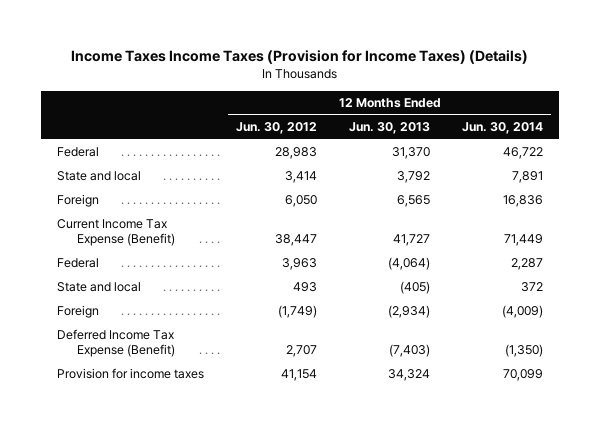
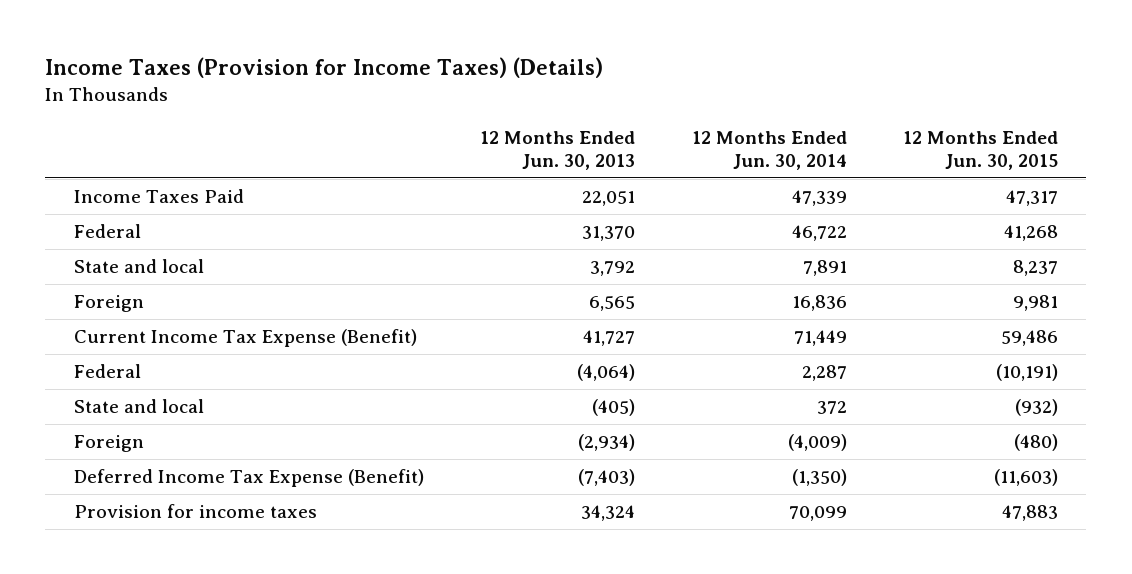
[71,50,529,65] Income Taxes Income Taxes (Provision for Income Taxes) (Details) -> [45,57,604,79] Income Taxes (Provision for Income Taxes) (Details)
[236,122,318,135] Jun. 30, 2012 -> none
none -> [903,130,1059,170] 12 Months Ended Jun. 30, 2015
none -> [73,188,244,203] Income Taxes Paid

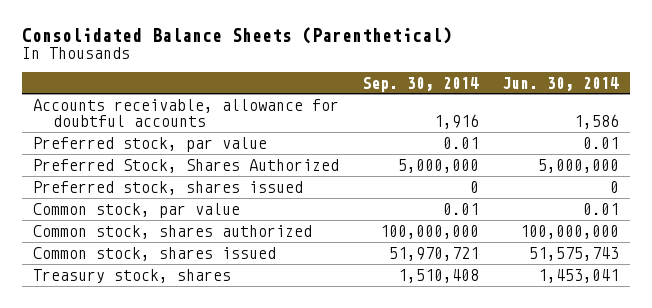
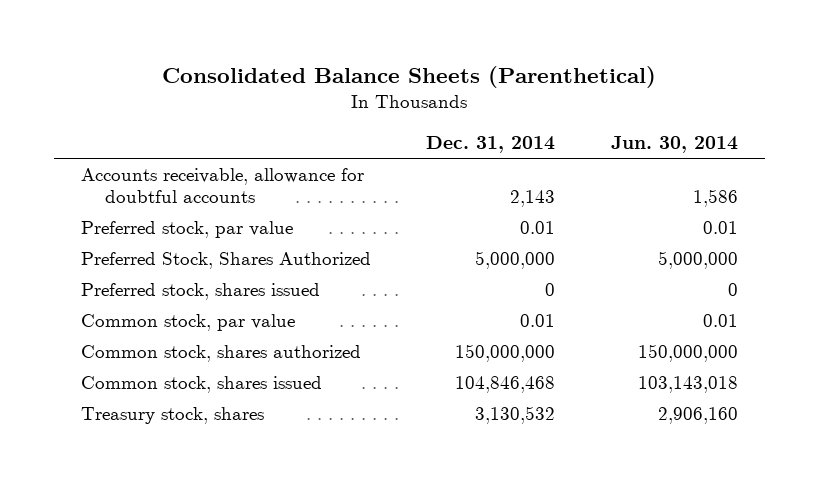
[361,76,479,92] Sep. 30, 2014 -> none
none -> [426,136,556,154] Dec. 31, 2014
[519,224,619,239] 100,000,000 -> [637,343,738,362] 150,000,000
[528,246,619,261] 51,575,743 -> [637,375,738,393] 103,143,018
[537,268,619,283] 1,453,041 -> [657,406,738,424] 2,906,160

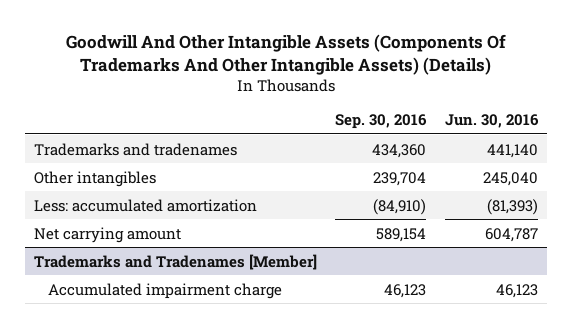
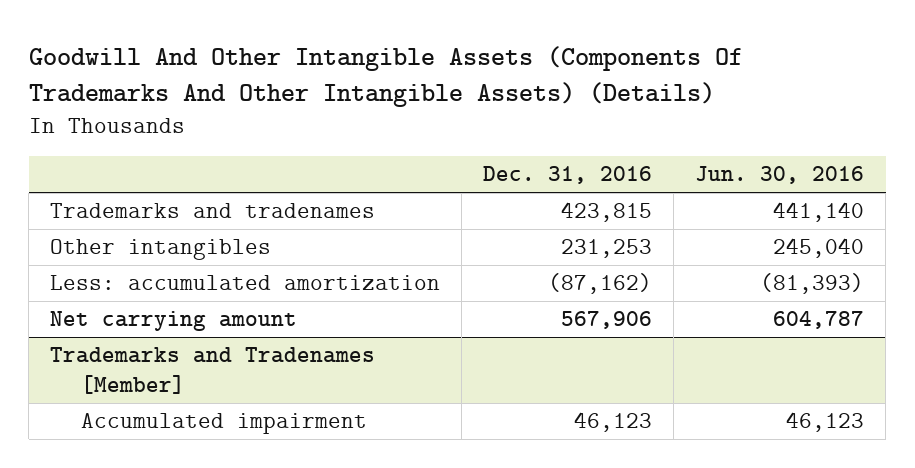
[335,113,428,129] Sep. 30, 2016 -> none
none -> [483,166,653,185] Dec. 31, 2016
[48,282,283,299] Accumulated impairment charge -> [80,413,367,435] Accumulated impairment

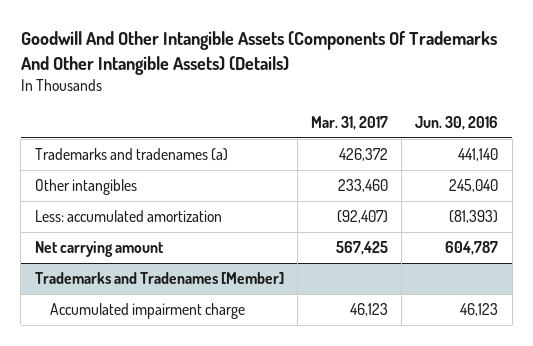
[483,166,653,185] Dec. 31, 2016 -> none
none -> [311,116,389,131] Mar. 31, 2017
[50,203,376,219] Trademarks and tradenames -> [34,148,228,162] Trademarks and tradenames (a)
[80,413,367,435] Accumulated impairment -> [50,303,246,320] Accumulated impairment charge

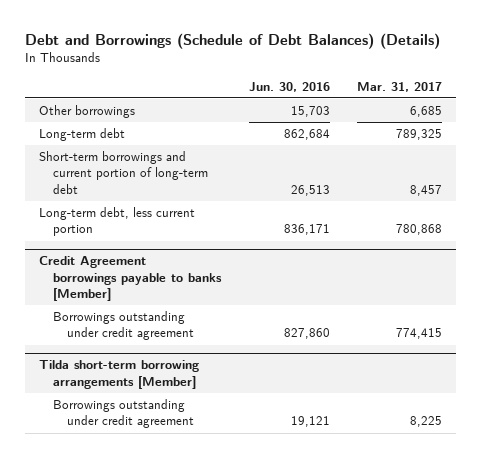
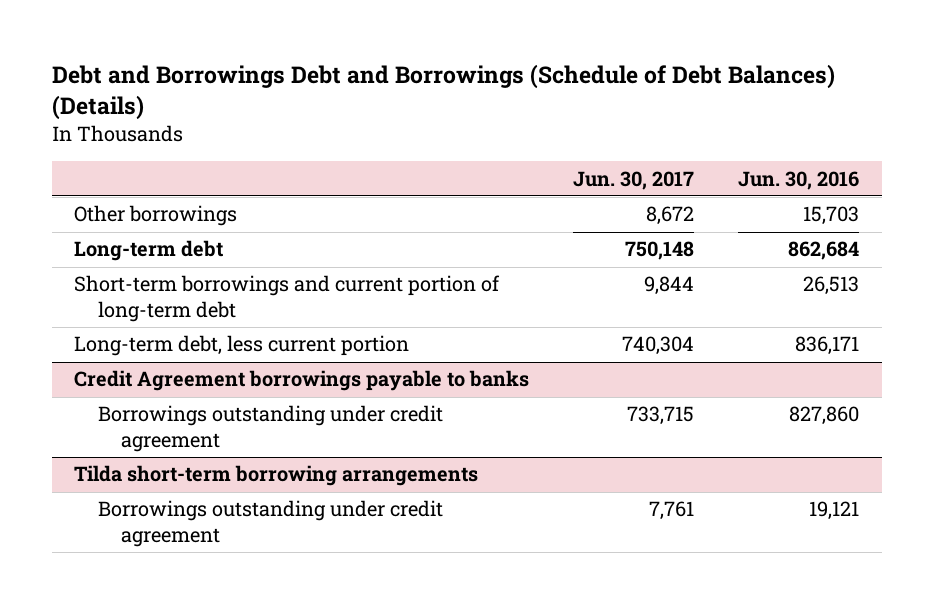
[24,32,440,49] Debt and Borrowings (Schedule of Debt Balances) (Details) -> [51,63,835,120] Debt and Borrowings Debt and Borrowings (Schedule of Debt Balances) (Details)
[357,81,443,92] Mar. 31, 2017 -> none
none -> [573,170,695,190] Jun. 30, 2017
[38,256,223,301] Credit Agreement borrowings payable to banks [Member] -> [73,370,529,392] Credit Agreement borrowings payable to banks
[38,360,199,389] Tilda short-term borrowing arrangements [Member] -> [73,465,478,487] Tilda short-term borrowing arrangements

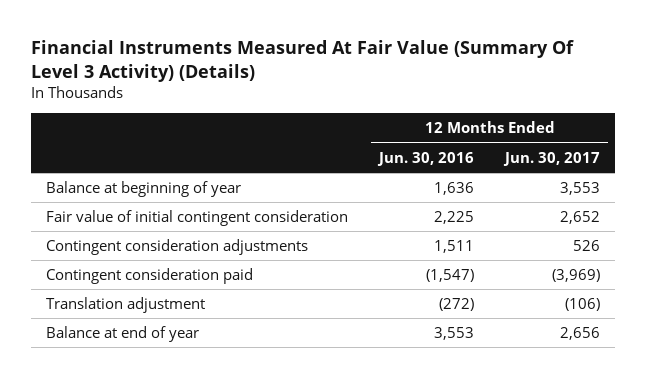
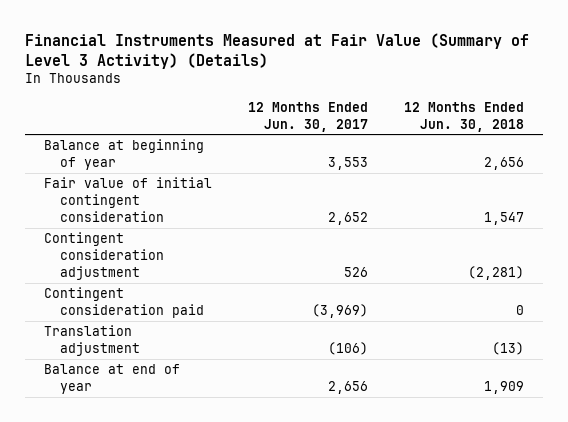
[30,40,574,82] Financial Instruments Measured At Fair Value (Summary Of Level 3 Activity) (Details) -> [25,32,530,69] Financial Instruments Measured at Fair Value (Summary of Level 3 Activity) (Details)
[377,151,475,166] Jun. 30, 2016 -> none
none -> [404,101,525,132] 12 Months Ended Jun. 30, 2018
[46,239,309,256] Contingent consideration adjustments -> [43,232,165,280] Contingent consideration adjustment

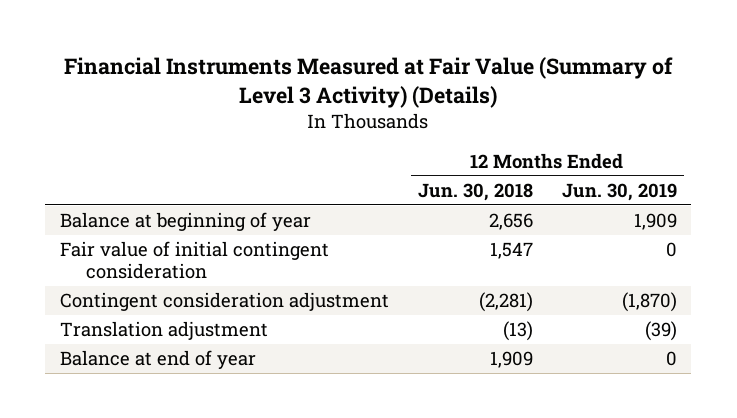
[247,101,368,132] 12 Months Ended Jun. 30, 2017 -> none
none -> [561,182,677,201] Jun. 30, 2019
[43,287,205,319] Contingent consideration paid -> none

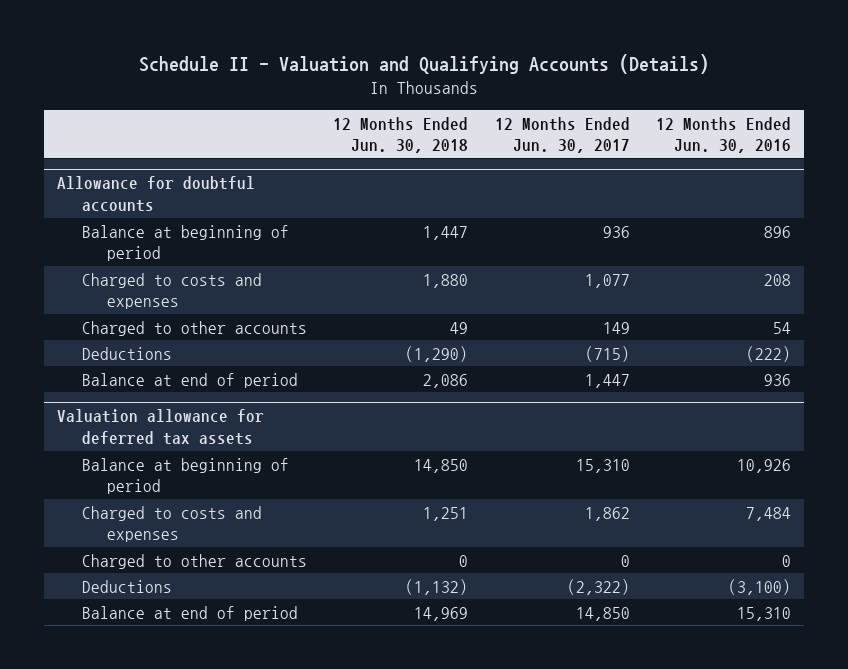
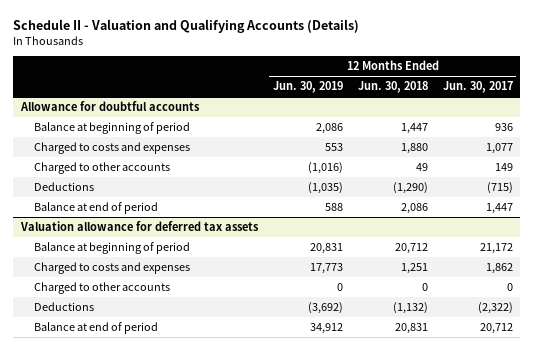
[656,116,792,154] 12 Months Ended Jun. 30, 2016 -> none
none -> [272,81,343,94] Jun. 30, 2019
[414,458,469,473] 14,850 -> [394,243,428,255] 20,712
[575,458,630,473] 15,310 -> [479,243,513,255] 21,172
[414,606,469,621] 14,969 -> [394,323,428,335] 20,831
[575,606,630,621] 14,850 -> [479,323,513,335] 20,712

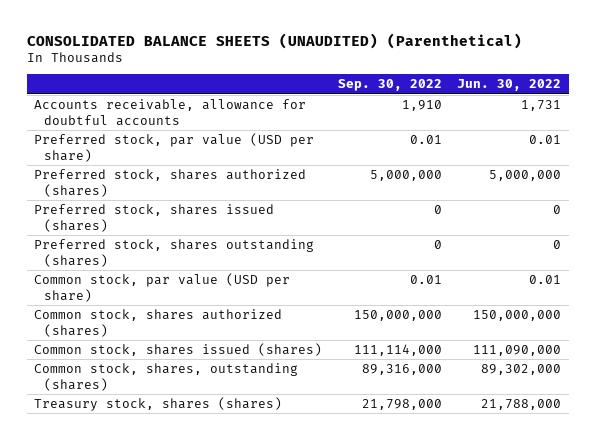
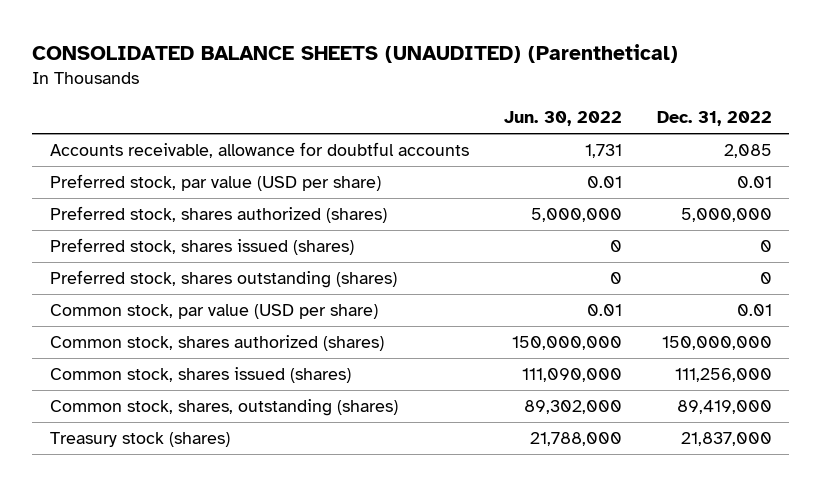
[337,79,442,92] Sep. 30, 2022 -> none
none -> [656,111,772,127] Dec. 31, 2022
[34,396,283,411] Treasury stock, shares (shares) -> [49,432,230,448] Treasury stock (shares)

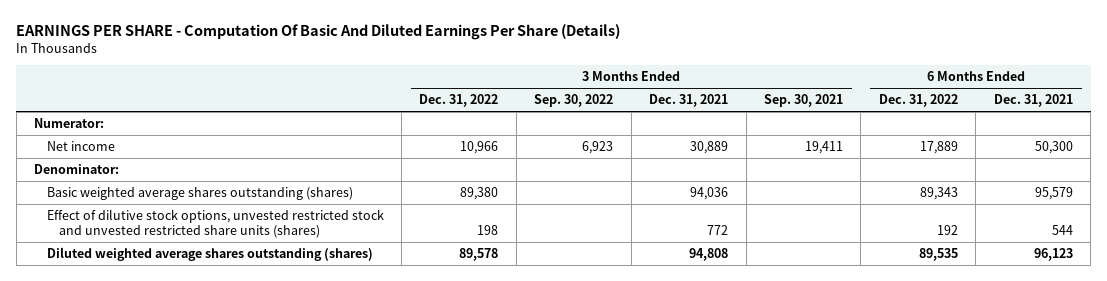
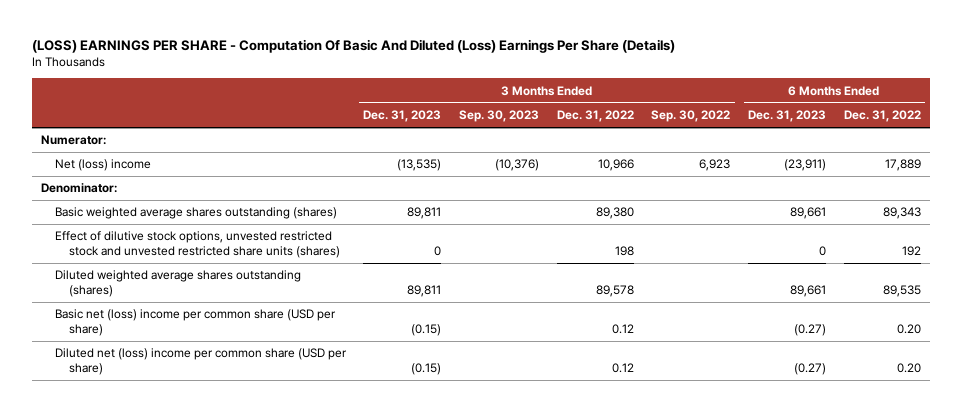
[16,23,621,40] EARNINGS PER SHARE - Computation Of Basic And Diluted Earnings Per Share (Details) -> [31,39,675,54] (LOSS) EARNINGS PER SHARE - Computation Of Basic And Diluted (Loss) Earnings Per Share (Details)
[649,94,729,108] Dec. 31, 2021 -> none
[764,94,844,108] Sep. 30, 2021 -> none
[993,94,1073,108] Dec. 31, 2021 -> none
none -> [363,110,442,123] Dec. 31, 2023
none -> [458,110,539,123] Sep. 30, 2023
none -> [748,110,827,123] Dec. 31, 2023
[46,141,115,152] Net income -> [54,159,151,172] Net (loss) income
none -> [54,309,336,337] Basic net (loss) income per common share (USD per share)
none -> [54,348,347,376] Diluted net (loss) income per common share (USD per share)

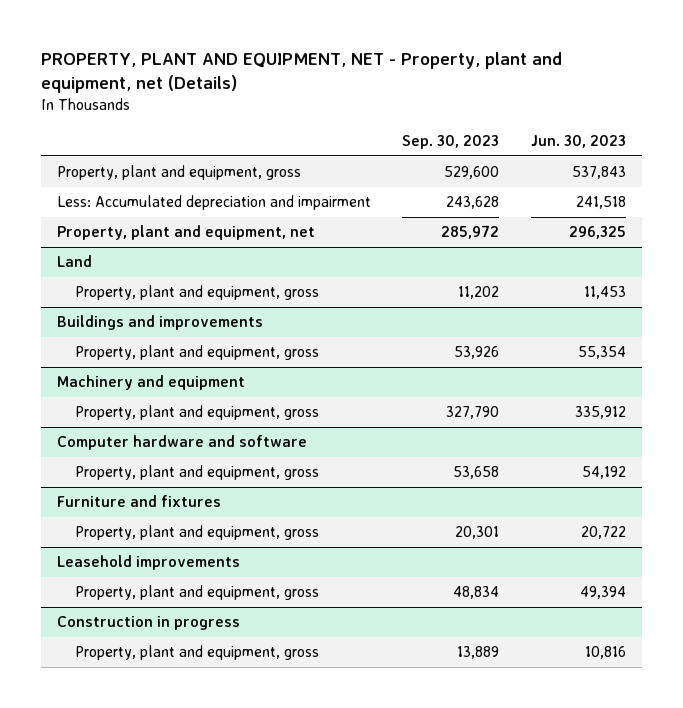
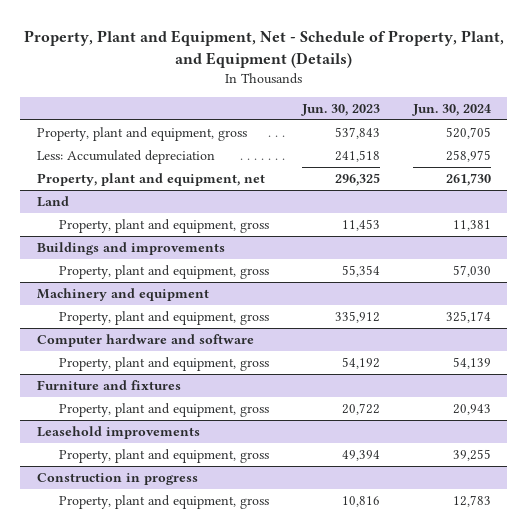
[40,51,562,94] PROPERTY, PLANT AND EQUIPMENT, NET - Property, plant and equipment, net (Details) -> [23,30,504,68] Property, Plant and Equipment, Net - Schedule of Property, Plant, and Equipment (Details)
[402,135,500,150] Sep. 30, 2023 -> none
none -> [411,103,491,116] Jun. 30, 2024
[56,195,371,211] Less: Accumulated depreciation and impairment -> [37,150,216,165] Less: Accumulated depreciation

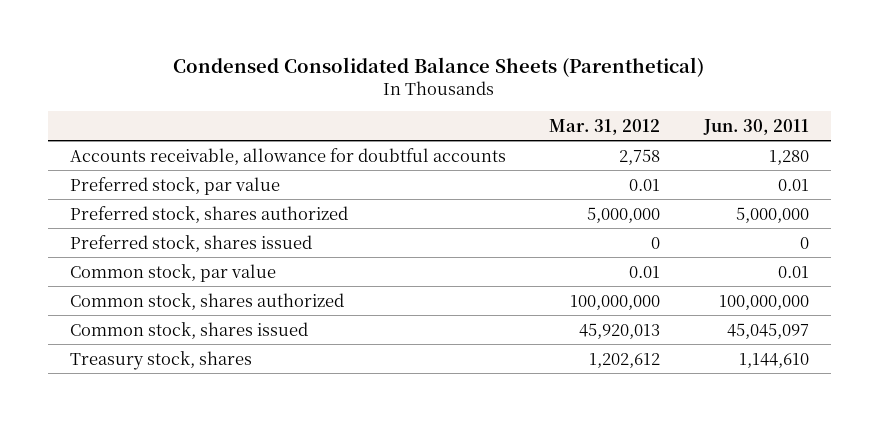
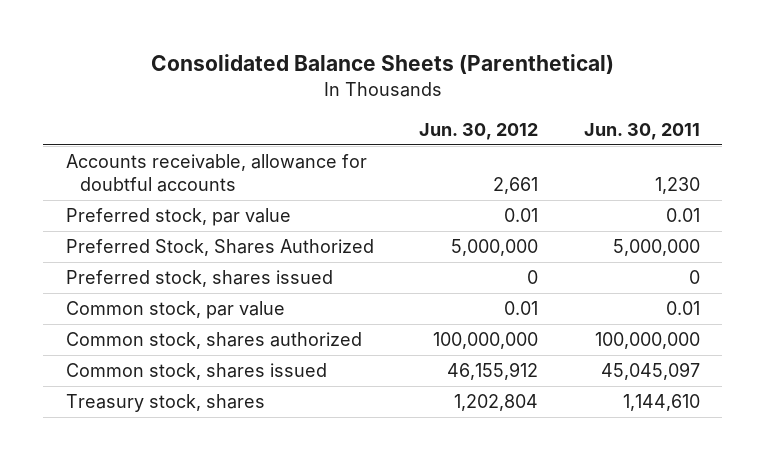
[173,56,705,77] Condensed Consolidated Balance Sheets (Parenthetical) -> [150,54,614,75] Consolidated Balance Sheets (Parenthetical)
[549,118,661,135] Mar. 31, 2012 -> none
none -> [419,122,539,140] Jun. 30, 2012
[769,149,810,165] 1,280 -> [654,177,700,195] 1,230
[69,205,348,223] Preferred stock, shares authorized -> [65,239,374,257] Preferred Stock, Shares Authorized

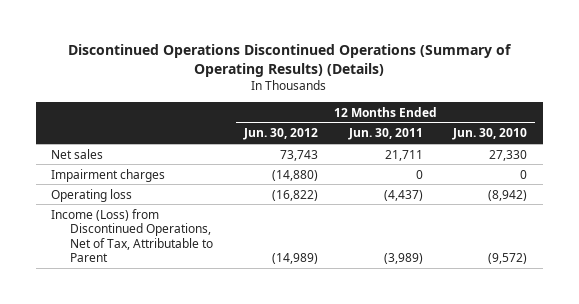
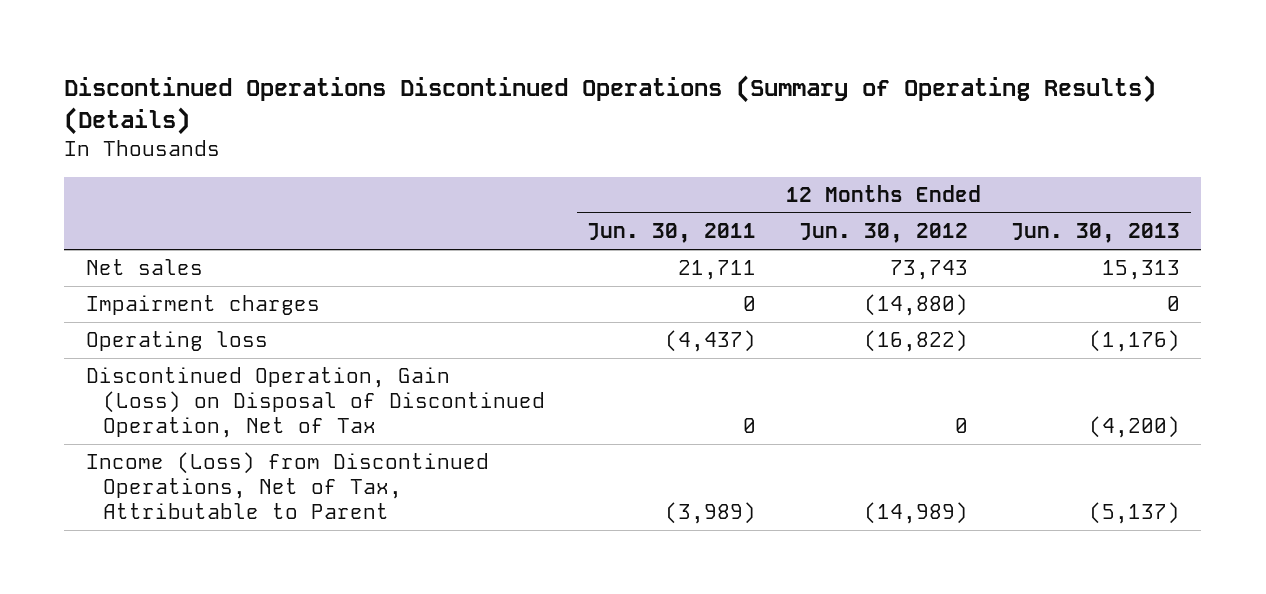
[452,128,528,141] Jun. 30, 2010 -> none
none -> [1010,223,1180,244] Jun. 30, 2013
none -> [85,367,545,438] Discontinued Operation, Gain (Loss) on Disposal of Discontinued Operation, Net of Tax

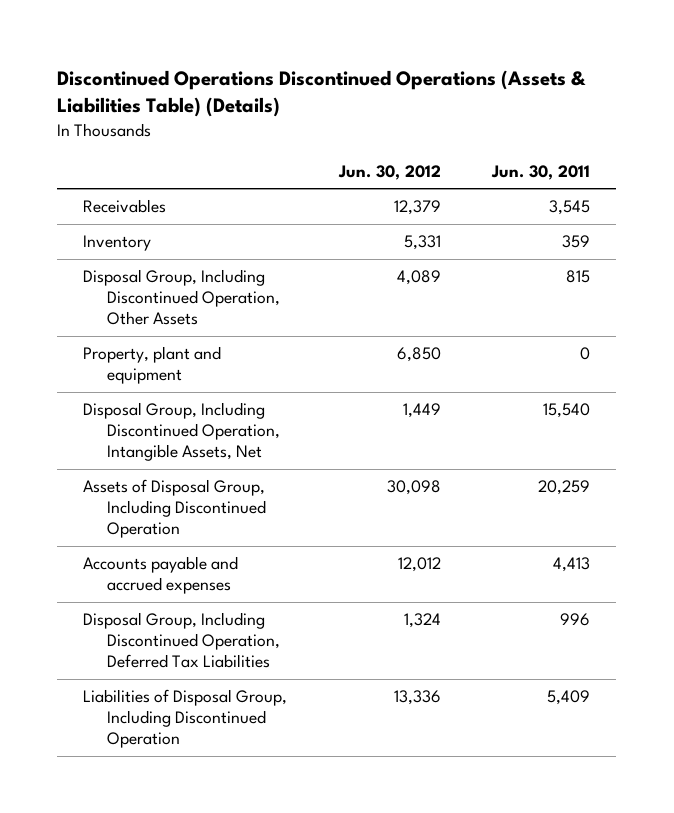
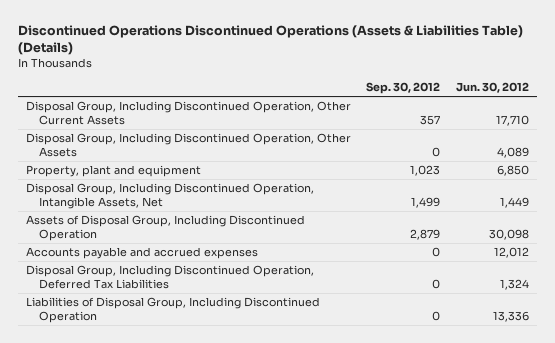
[491,164,591,180] Jun. 30, 2011 -> none
none -> [366,82,441,95] Sep. 30, 2012
[83,199,167,214] Receivables -> none
[83,235,152,252] Inventory -> none
none -> [25,101,351,125] Disposal Group, Including Discontinued Operation, Other Current Assets

